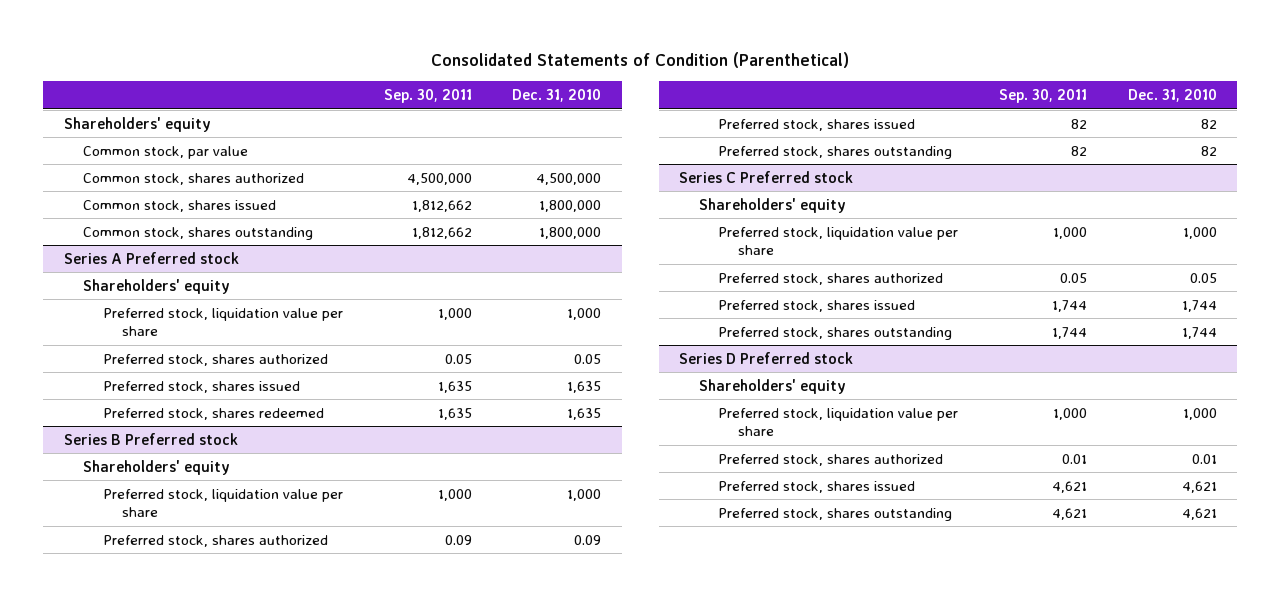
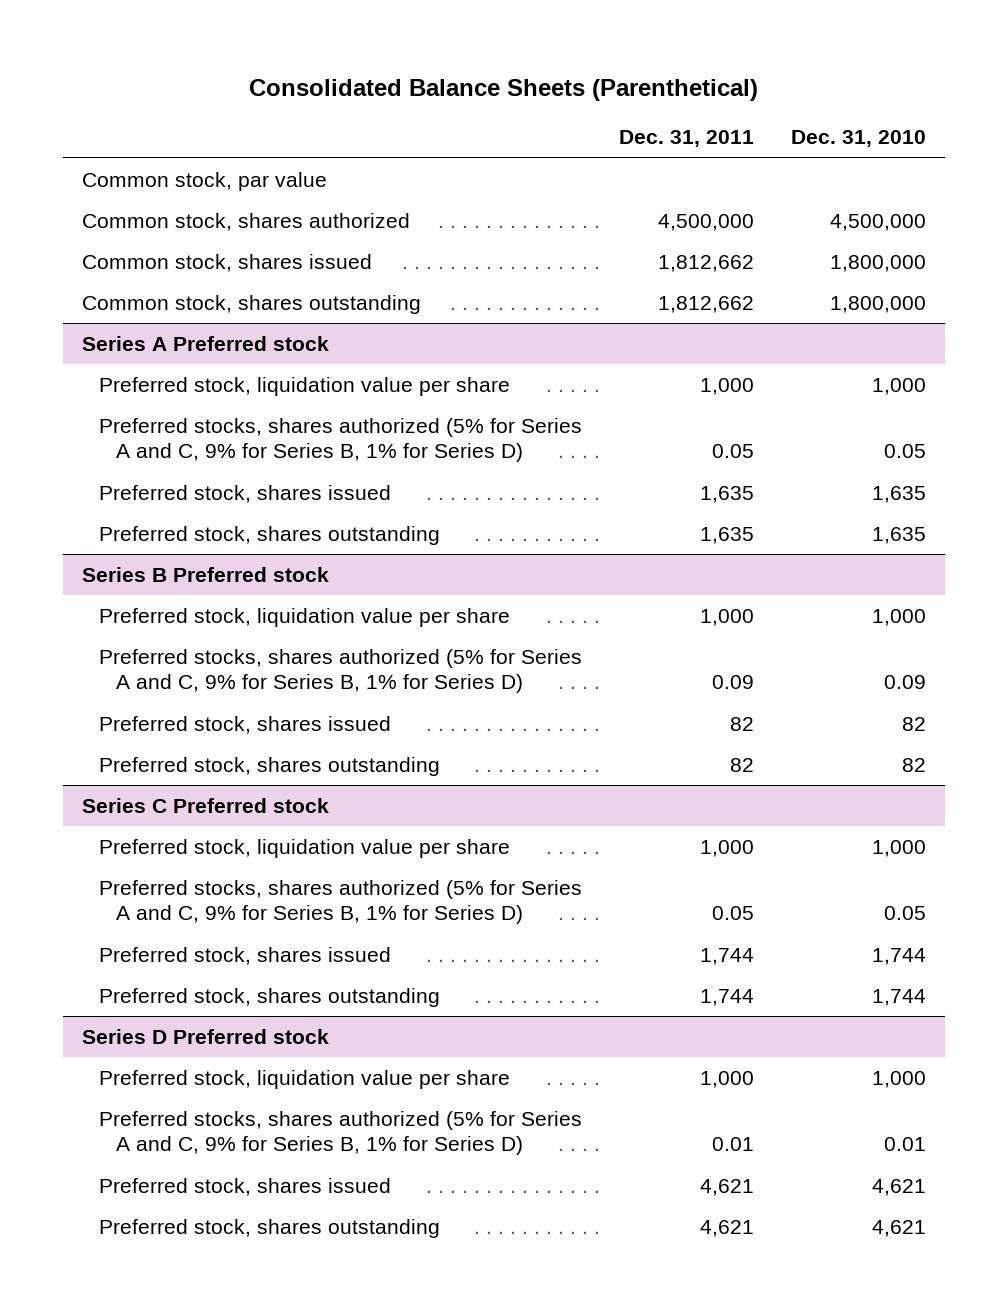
[431,52,850,69] Consolidated Statements of Condition (Parenthetical) -> [248,78,758,101] Consolidated Balance Sheets (Parenthetical)
[383,88,472,103] Sep. 30, 2011 -> none
none -> [619,130,755,148] Dec. 31, 2011
[63,116,211,132] Shareholders' equity -> none
[83,278,231,294] Shareholders' equity -> none
[102,353,328,366] Preferred stock, shares authorized -> [98,417,582,463] Preferred stocks, shares authorized (5% for Series A and C, 9% for Series B, 1% for Series D)
[102,407,324,420] Preferred stock, shares redeemed -> [98,525,440,545] Preferred stock, shares outstanding
[83,459,231,475] Shareholders' equity -> none
[102,534,328,547] Preferred stock, shares authorized -> [98,648,582,694] Preferred stocks, shares authorized (5% for Series A and C, 9% for Series B, 1% for Series D)
[698,197,846,213] Shareholders' equity -> none
[718,272,944,285] Preferred stock, shares authorized -> [98,879,582,925] Preferred stocks, shares authorized (5% for Series A and C, 9% for Series B, 1% for Series D)
[698,378,846,394] Shareholders' equity -> none
[718,453,944,466] Preferred stock, shares authorized -> [98,1110,582,1156] Preferred stocks, shares authorized (5% for Series A and C, 9% for Series B, 1% for Series D)

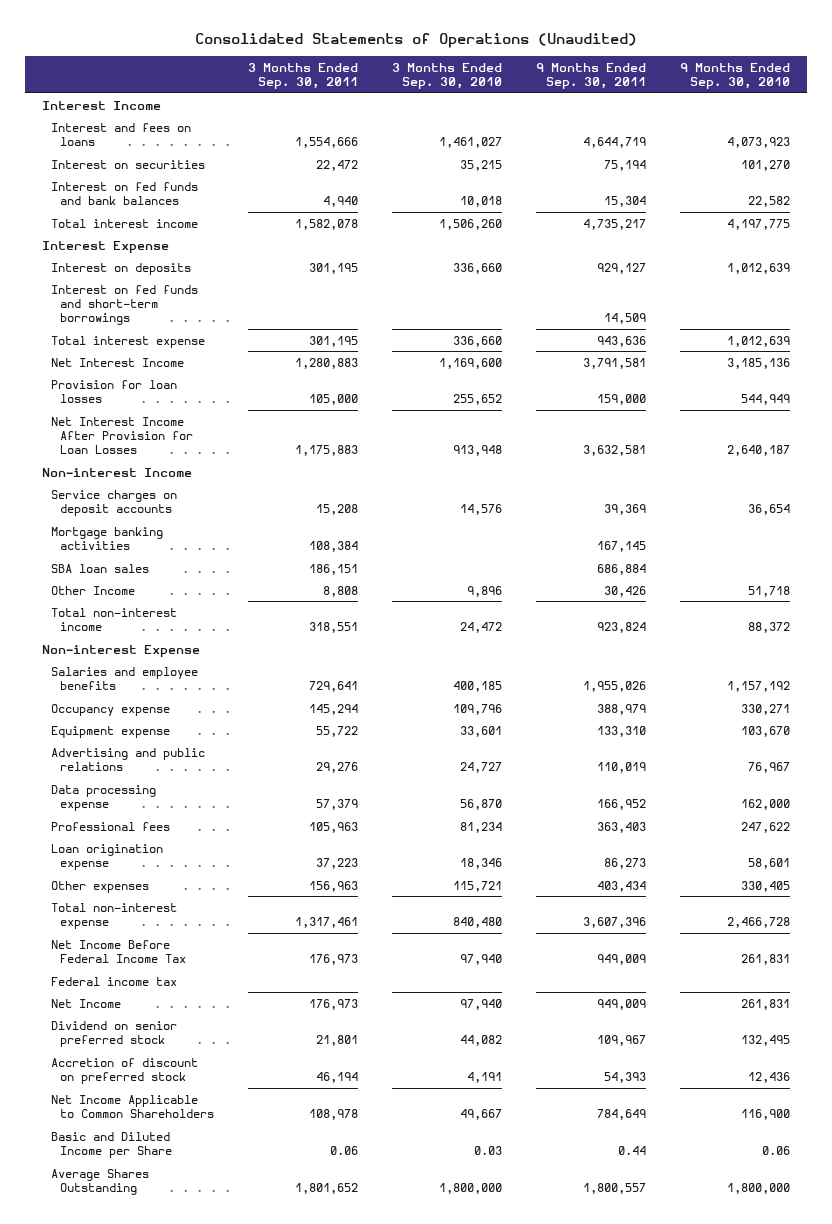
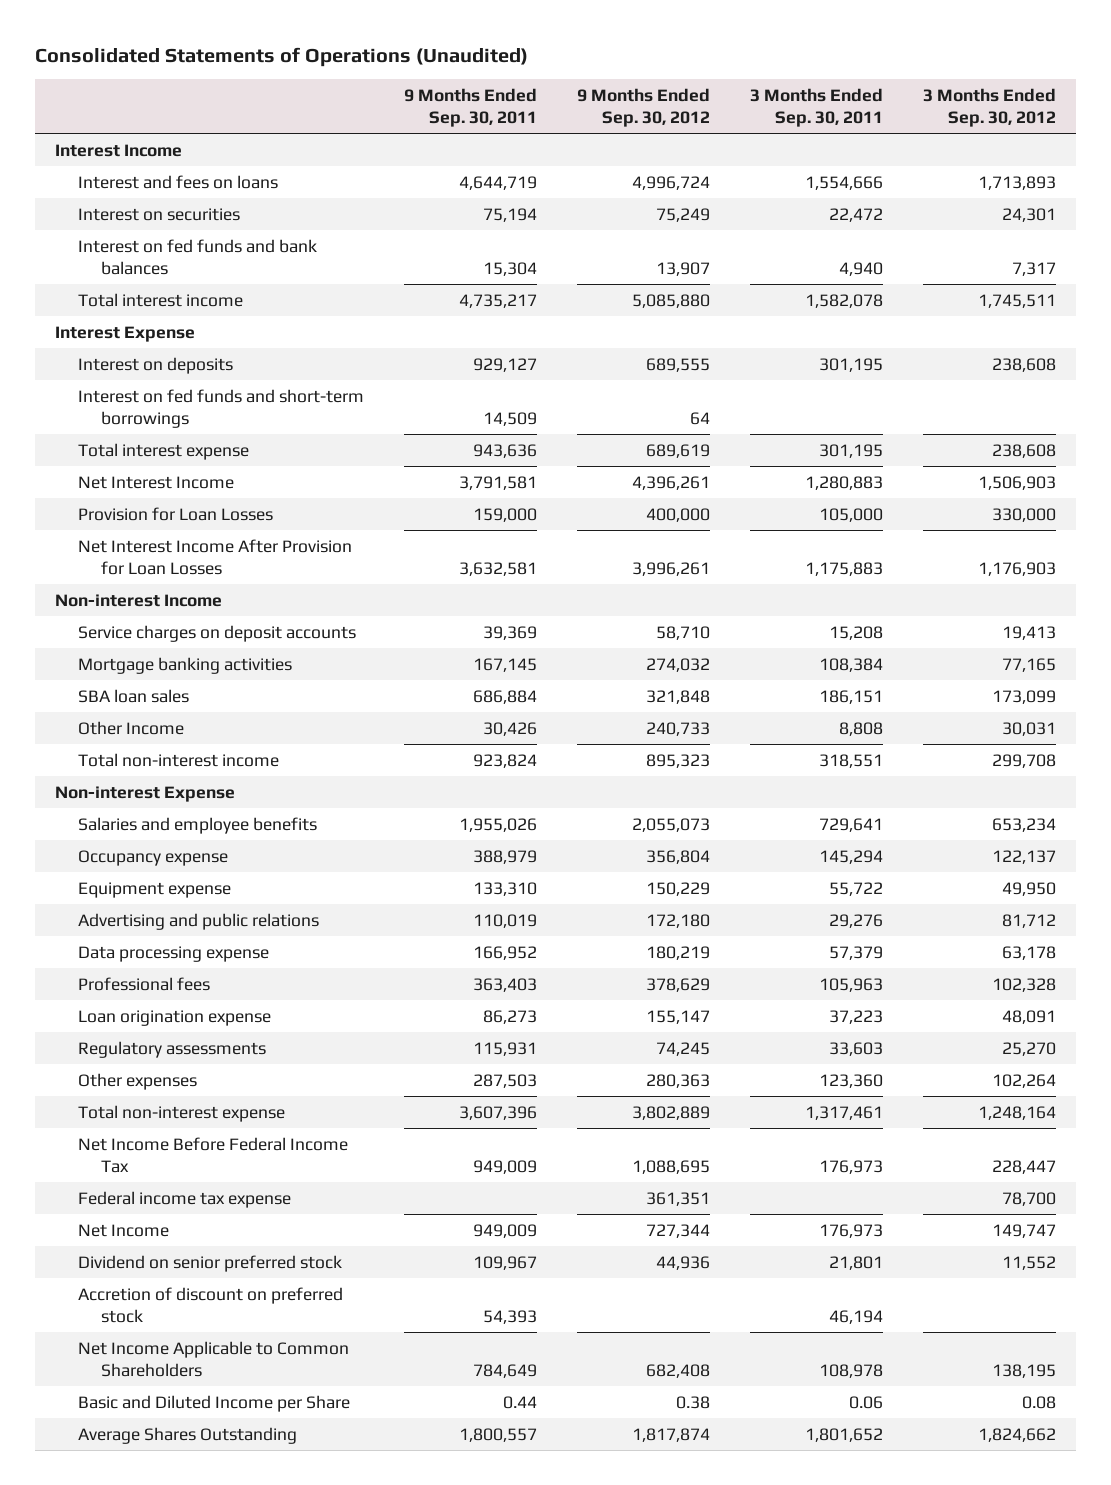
[392,62,503,90] 3 Months Ended Sep. 30, 2010 -> none
[679,62,790,90] 9 Months Ended Sep. 30, 2010 -> none
none -> [577,87,711,127] 9 Months Ended Sep. 30, 2012
none -> [923,87,1057,127] 3 Months Ended Sep. 30, 2012
[51,379,178,404] Provision for loan losses -> [77,506,273,521] Provision for Loan Losses
none -> [77,1040,266,1058] Regulatory assessments
[309,880,359,892] 156,963 -> [819,1073,884,1088] 123,360
[597,880,647,892] 403,434 -> [472,1073,537,1088] 287,503
[51,976,178,986] Federal income tax -> [77,1190,291,1208] Federal income tax expense

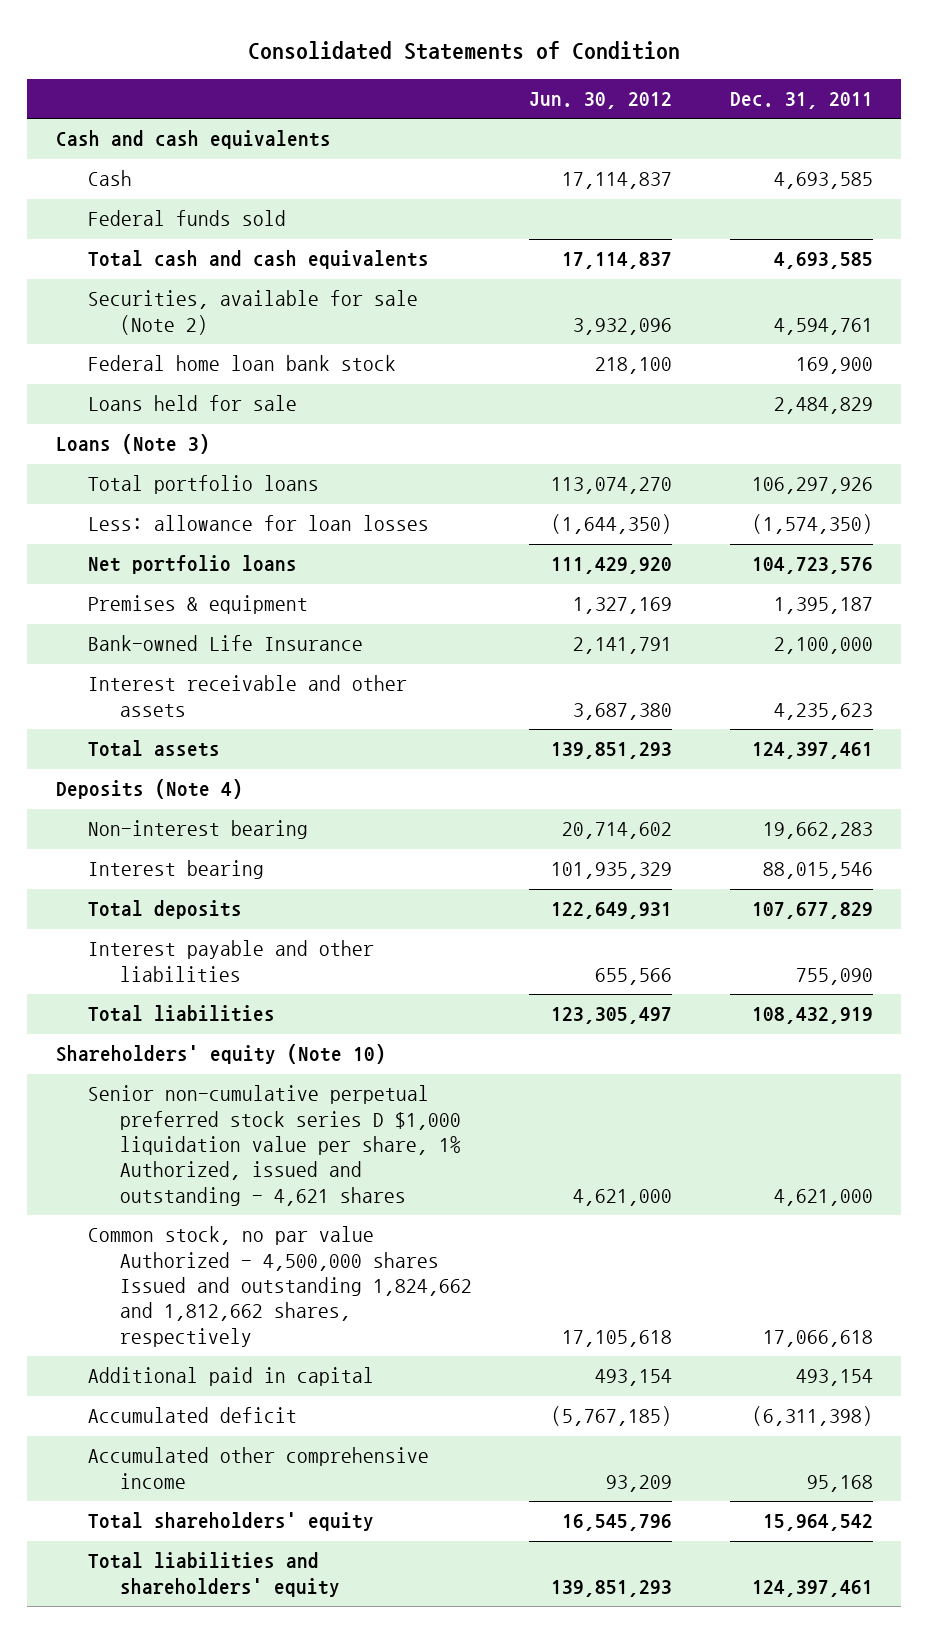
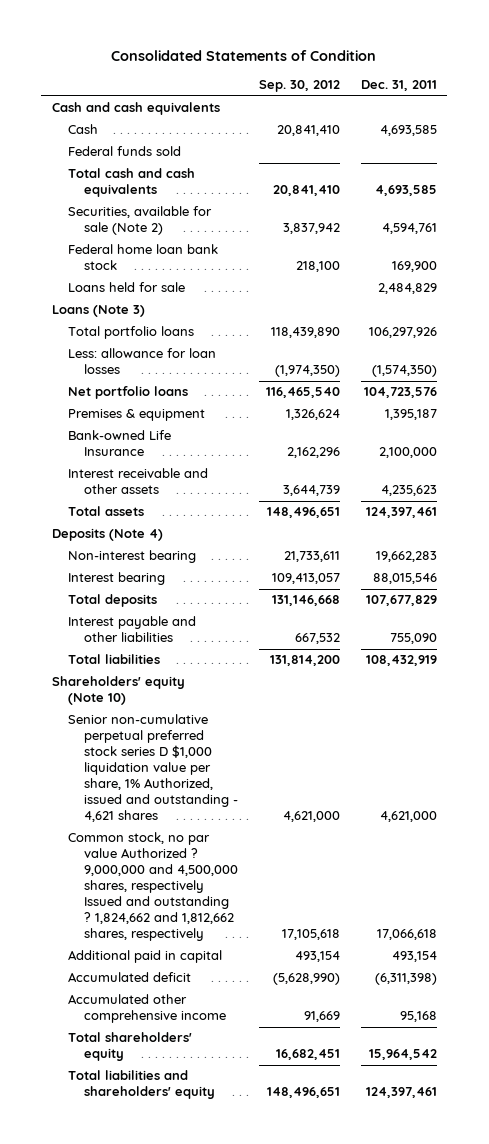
[529,92,673,110] Jun. 30, 2012 -> none
none -> [259,80,341,93] Sep. 30, 2012
[87,1226,472,1347] Common stock, no par value Authorized - 4,500,000 shares Issued and outstanding 1,824,662 and 1,812,662 shares, respectively -> [68,832,239,942] Common stock, no par value Authorized ? 9,000,000 and 4,500,000 shares, respectively Issued and outstanding ? 1,824,662 and 1,812,662 shares, respectively

